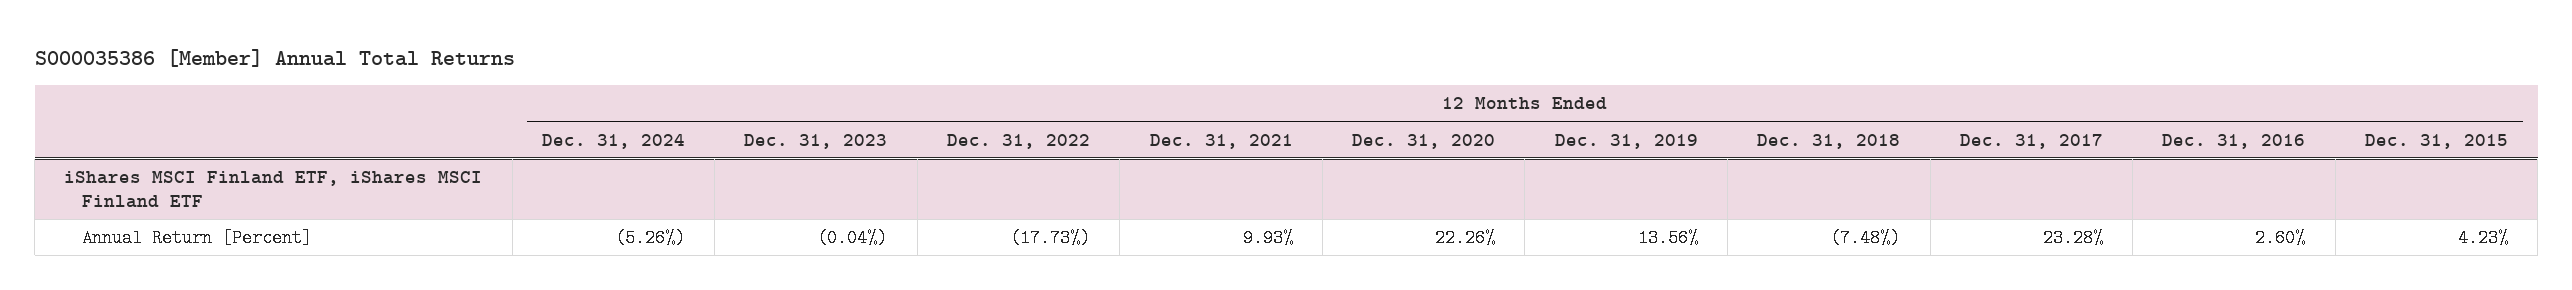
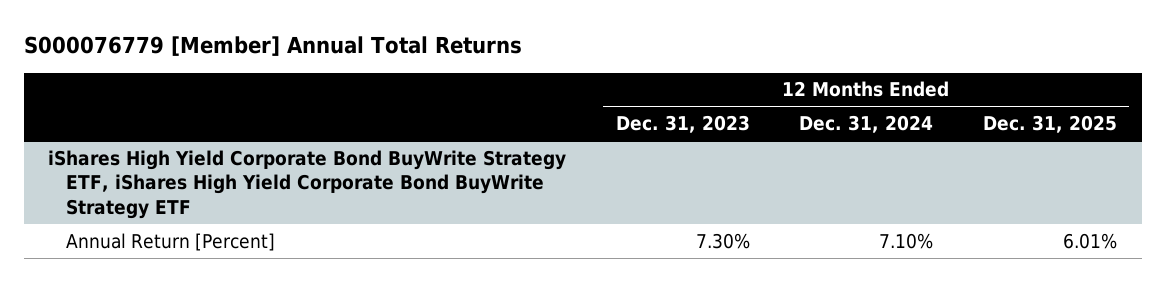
[34,49,515,68] S000035386 [Member] Annual Total Returns -> [23,36,522,57] S000076779 [Member] Annual Total Returns
[947,133,1091,149] Dec. 31, 2022 -> none
[1149,133,1293,149] Dec. 31, 2021 -> none
[1352,133,1496,149] Dec. 31, 2020 -> none
[1554,133,1698,149] Dec. 31, 2019 -> none
[1757,133,1901,149] Dec. 31, 2018 -> none
[1959,133,2103,149] Dec. 31, 2017 -> none
[2162,133,2306,149] Dec. 31, 2016 -> none
[2365,133,2509,149] Dec. 31, 2015 -> none
none -> [982,115,1117,134] Dec. 31, 2025
[64,171,483,209] iShares MSCI Finland ETF, iShares MSCI Finland ETF -> none
none -> [48,149,567,219] iShares High Yield Corporate Bond BuyWrite Strategy ETF, iShares High Yield Corporate Bond BuyWrite Strategy ETF
[614,229,685,248] (5.26%) -> [879,232,934,249] 7.10%
[817,229,888,248] (0.04%) -> [695,232,750,249] 7.30%

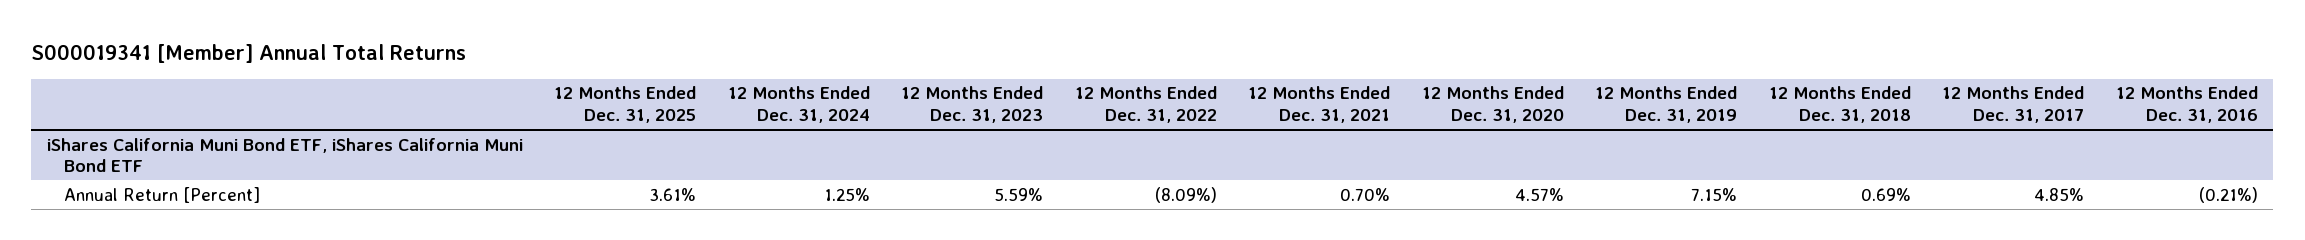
[23,36,522,57] S000076779 [Member] Annual Total Returns -> [31,44,467,64] S000019341 [Member] Annual Total Returns
none -> [1074,86,1217,123] 12 Months Ended Dec. 31, 2022
none -> [1248,86,1391,123] 12 Months Ended Dec. 31, 2021
none -> [1421,86,1564,123] 12 Months Ended Dec. 31, 2020
none -> [1595,86,1738,123] 12 Months Ended Dec. 31, 2019
none -> [1768,86,1911,123] 12 Months Ended Dec. 31, 2018
none -> [1942,86,2085,123] 12 Months Ended Dec. 31, 2017
none -> [2115,86,2258,123] 12 Months Ended Dec. 31, 2016
[48,149,567,219] iShares High Yield Corporate Bond BuyWrite Strategy ETF, iShares High Yield Corporate Bond BuyWrite Strategy ETF -> none
none -> [47,137,524,173] iShares California Muni Bond ETF, iShares California Muni Bond ETF
[695,232,750,249] 7.30% -> [994,187,1044,201] 5.59%
[879,232,934,249] 7.10% -> [823,187,870,201] 1.25%
[1062,232,1117,249] 6.01% -> [649,187,697,201] 3.61%

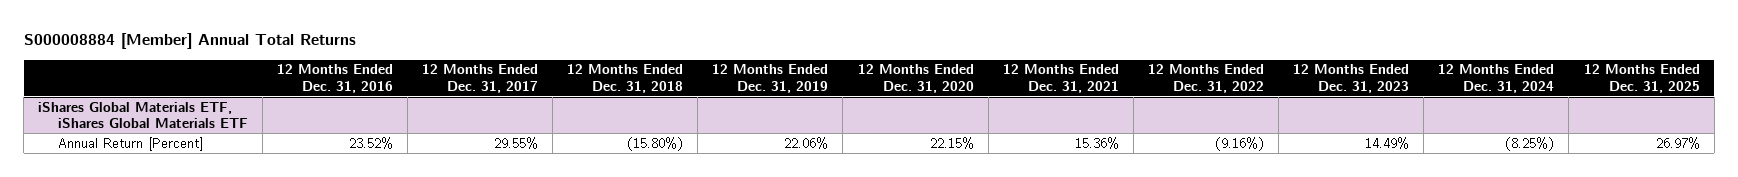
[31,44,467,64] S000019341 [Member] Annual Total Returns -> [23,33,356,50] S000008884 [Member] Annual Total Returns
[47,137,524,173] iShares California Muni Bond ETF, iShares California Muni Bond ETF -> none
none -> [38,101,248,128] iShares Global Materials ETF, iShares Global Materials ETF
[649,187,697,201] 3.61% -> [1655,136,1700,149] 26.97%
[823,187,870,201] 1.25% -> [1505,136,1555,151] (8.25%)
[994,187,1044,201] 5.59% -> [1365,136,1410,149] 14.49%
[1154,186,1217,203] (8.09%) -> [1214,136,1264,151] (9.16%)
[1340,187,1391,201] 0.70% -> [1074,136,1119,149] 15.36%
[1514,187,1564,201] 4.57% -> [929,136,974,149] 22.15%
[1691,187,1738,201] 7.15% -> [784,136,829,149] 22.06%
[1860,187,1911,201] 0.69% -> [627,136,684,151] (15.80%)
[2034,187,2085,201] 4.85% -> [493,136,538,149] 29.55%
[2198,186,2258,203] (0.21%) -> [348,136,393,149] 23.52%

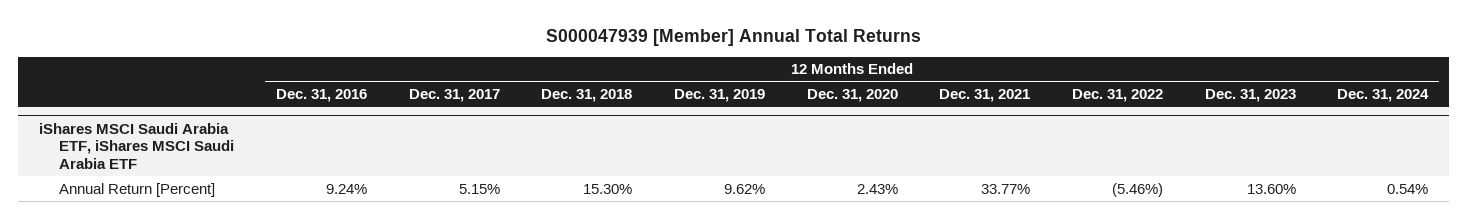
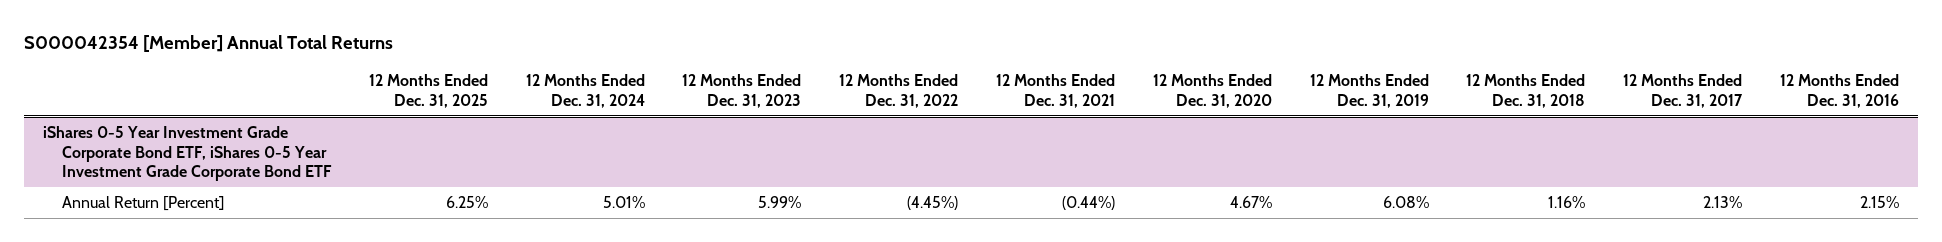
[545,28,921,46] S000047939 [Member] Annual Total Returns -> [24,34,394,52] S000042354 [Member] Annual Total Returns
none -> [368,74,488,108] 12 Months Ended Dec. 31, 2025
[38,122,235,170] iShares MSCI Saudi Arabia ETF, iShares MSCI Saudi Arabia ETF -> none
none -> [43,126,332,182] iShares 0-5 Year Investment Grade Corporate Bond ETF, iShares 0-5 Year Investment Grade Corporate Bond ETF
[325,183,367,194] 9.24% -> [1860,196,1900,209] 2.15%
[458,183,500,194] 5.15% -> [1703,196,1743,209] 2.13%
[583,183,633,194] 15.30% -> [1548,196,1586,209] 1.16%
[723,183,765,194] 9.62% -> [1382,196,1429,209] 6.08%
[856,183,898,194] 2.43% -> [1229,196,1272,209] 4.67%
[981,183,1031,194] 33.77% -> [1061,196,1115,211] (0.44%)
[1111,182,1163,197] (5.46%) -> [907,196,959,211] (4.45%)
[1246,183,1296,194] 13.60% -> [758,196,802,209] 5.99%
[1387,183,1429,194] 0.54% -> [602,196,645,209] 5.01%

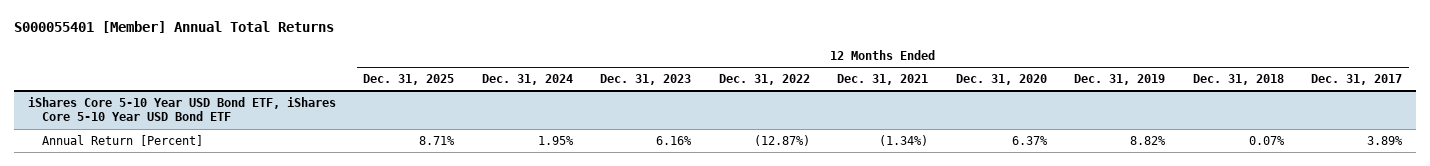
[24,34,394,52] S000042354 [Member] Annual Total Returns -> [14,21,335,34] S000055401 [Member] Annual Total Returns
[1780,74,1900,108] 12 Months Ended Dec. 31, 2016 -> none
[43,126,332,182] iShares 0-5 Year Investment Grade Corporate Bond ETF, iShares 0-5 Year Investment Grade Corporate Bond ETF -> none
none -> [27,96,336,122] iShares Core 5-10 Year USD Bond ETF, iShares Core 5-10 Year USD Bond ETF
[445,196,488,209] 6.25% -> [419,135,456,145] 8.71%
[602,196,645,209] 5.01% -> [537,135,574,145] 1.95%
[758,196,802,209] 5.99% -> [656,135,693,145] 6.16%
[907,196,959,211] (4.45%) -> [753,134,810,146] (12.87%)
[1061,196,1115,211] (0.44%) -> [879,134,929,146] (1.34%)
[1229,196,1272,209] 4.67% -> [1011,135,1048,145] 6.37%
[1382,196,1429,209] 6.08% -> [1130,135,1167,145] 8.82%
[1548,196,1586,209] 1.16% -> [1248,135,1285,145] 0.07%
[1703,196,1743,209] 2.13% -> [1366,135,1403,145] 3.89%

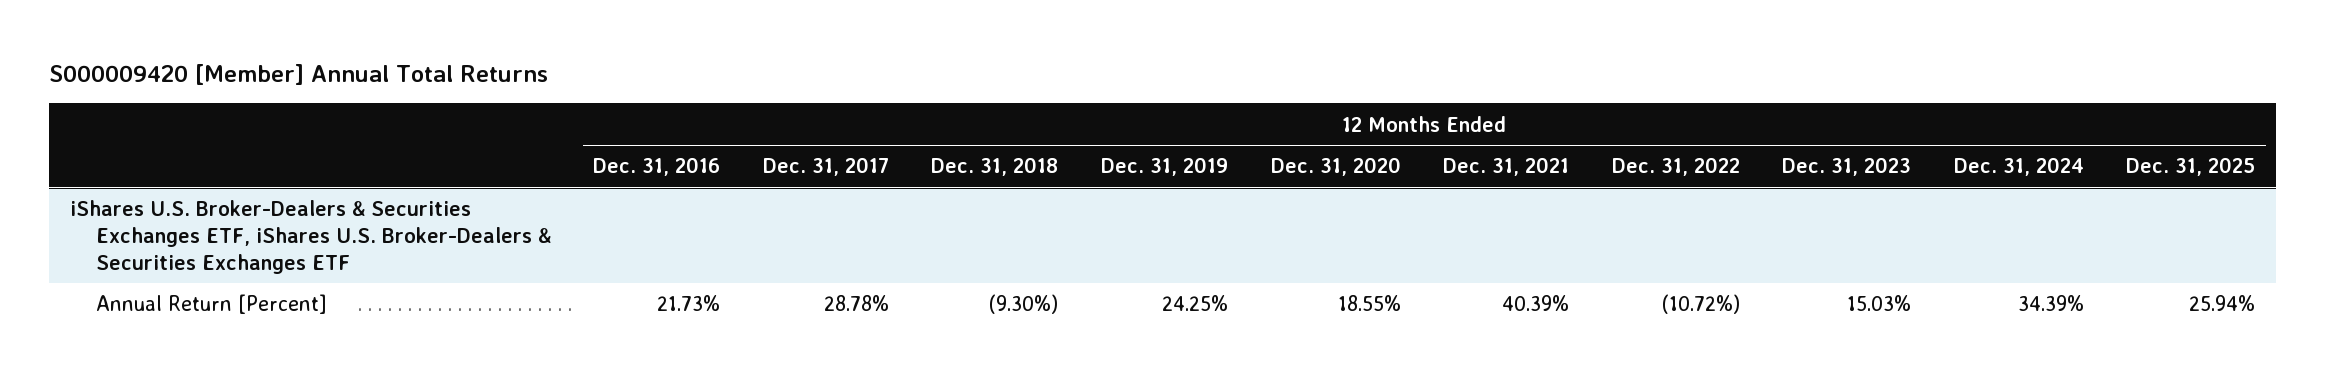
[14,21,335,34] S000055401 [Member] Annual Total Returns -> [48,64,548,86] S000009420 [Member] Annual Total Returns
none -> [593,157,721,177] Dec. 31, 2016
[27,96,336,122] iShares Core 5-10 Year USD Bond ETF, iShares Core 5-10 Year USD Bond ETF -> none
none -> [70,200,551,274] iShares U.S. Broker-Dealers & Securities Exchanges ETF, iShares U.S. Broker-Dealers & Securities Exchanges ETF
[419,135,456,145] 8.71% -> [2189,295,2256,312] 25.94%
[537,135,574,145] 1.95% -> [2017,295,2084,312] 34.39%
[656,135,693,145] 6.16% -> [1847,295,1912,312] 15.03%
[753,134,810,146] (12.87%) -> [1661,294,1740,315] (10.72%)
[879,134,929,146] (1.34%) -> [1502,295,1570,312] 40.39%
[1011,135,1048,145] 6.37% -> [1337,295,1401,312] 18.55%
[1130,135,1167,145] 8.82% -> [1161,295,1228,312] 24.25%
[1248,135,1285,145] 0.07% -> [989,294,1059,315] (9.30%)
[1366,135,1403,145] 3.89% -> [823,295,889,312] 28.78%

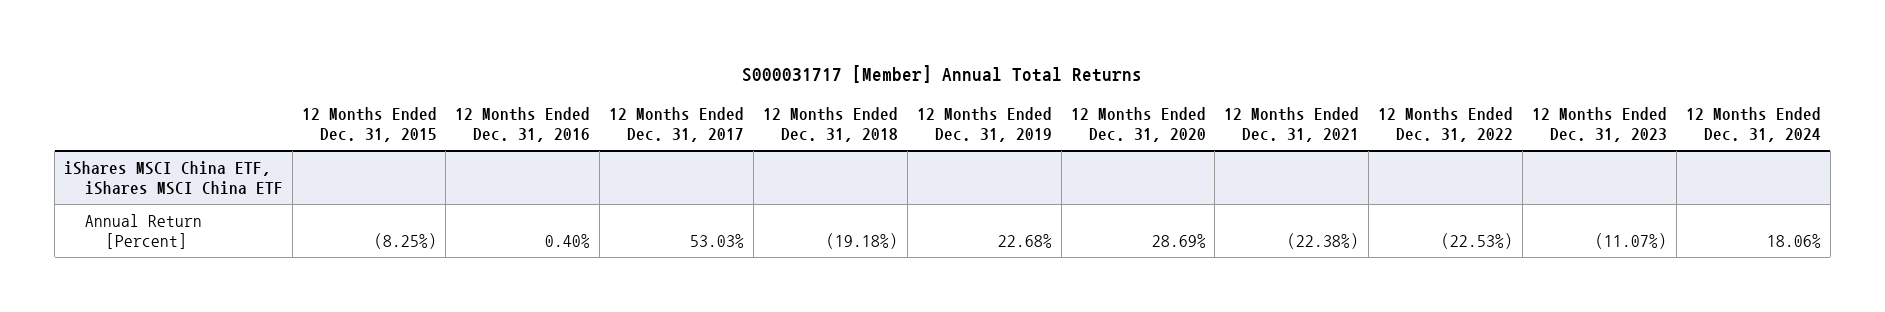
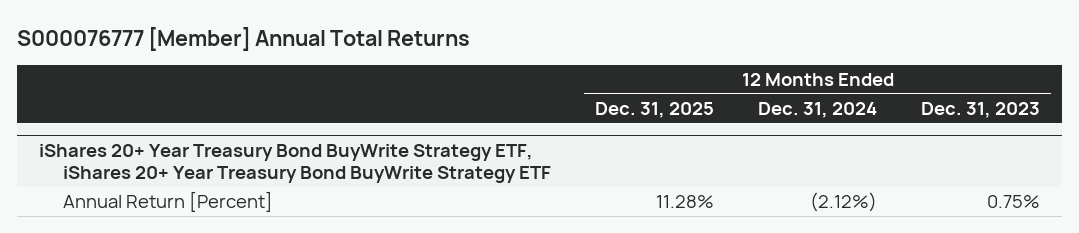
[742,65,1143,84] S000031717 [Member] Annual Total Returns -> [17,27,471,52] S000076777 [Member] Annual Total Returns
[301,106,437,143] 12 Months Ended Dec. 31, 2015 -> none
[455,106,591,143] 12 Months Ended Dec. 31, 2016 -> none
[609,106,745,143] 12 Months Ended Dec. 31, 2017 -> none
[762,106,898,143] 12 Months Ended Dec. 31, 2018 -> none
[916,106,1052,143] 12 Months Ended Dec. 31, 2019 -> none
[1070,106,1206,143] 12 Months Ended Dec. 31, 2020 -> none
[1224,106,1360,143] 12 Months Ended Dec. 31, 2021 -> none
[1378,106,1514,143] 12 Months Ended Dec. 31, 2022 -> none
none -> [595,102,715,119] Dec. 31, 2025
[63,160,283,196] iShares MSCI China ETF, iShares MSCI China ETF -> none
none -> [39,143,552,184] iShares 20+ Year Treasury Bond BuyWrite Strategy ETF, iShares 20+ Year Treasury Bond BuyWrite Strategy ETF
[1594,233,1667,250] (11.07%) -> [986,195,1040,209] 0.75%
[1766,234,1821,249] 18.06% -> [810,192,878,213] (2.12%)

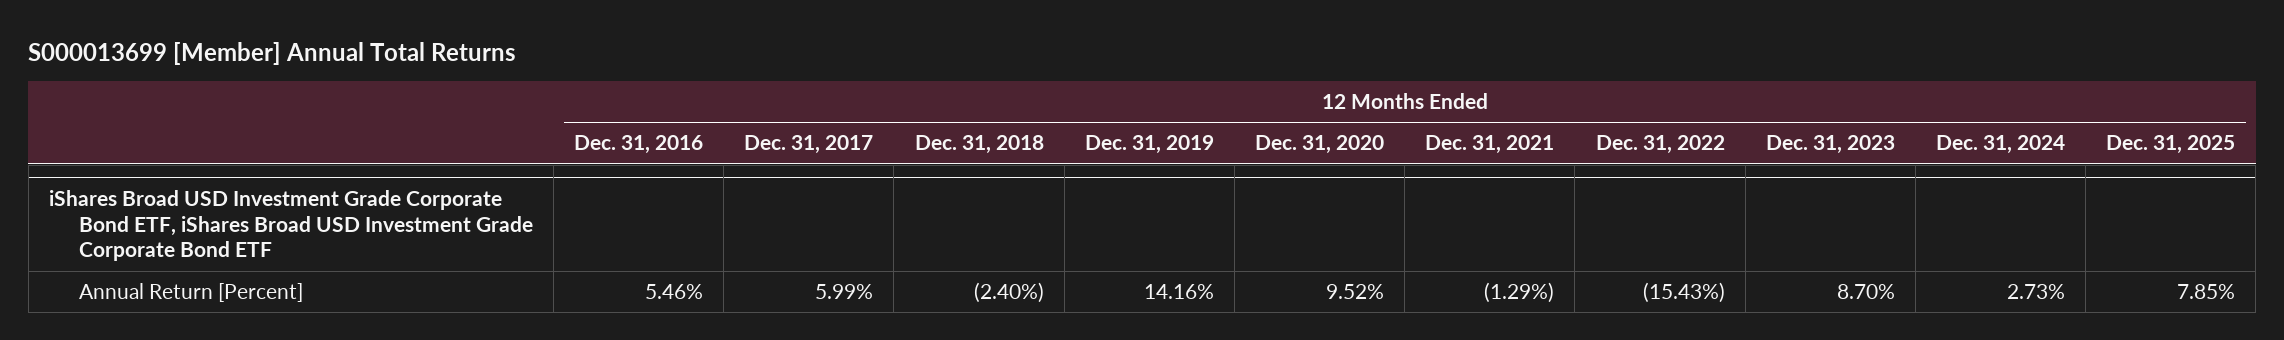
[17,27,471,52] S000076777 [Member] Annual Total Returns -> [28,41,517,65] S000013699 [Member] Annual Total Returns
none -> [573,135,703,155] Dec. 31, 2016
none -> [744,135,874,155] Dec. 31, 2017
none -> [914,135,1044,155] Dec. 31, 2018
none -> [1084,135,1214,155] Dec. 31, 2019
none -> [1255,135,1385,155] Dec. 31, 2020
none -> [1425,135,1555,155] Dec. 31, 2021
none -> [1595,135,1725,155] Dec. 31, 2022
[39,143,552,184] iShares 20+ Year Treasury Bond BuyWrite Strategy ETF, iShares 20+ Year Treasury Bond BuyWrite Strategy ETF -> none
none -> [49,189,533,262] iShares Broad USD Investment Grade Corporate Bond ETF, iShares Broad USD Investment Grade Corporate Bond ETF
[656,195,715,209] 11.28% -> [2177,284,2236,300] 7.85%
[810,192,878,213] (2.12%) -> [2007,284,2066,300] 2.73%
[986,195,1040,209] 0.75% -> [1836,284,1895,300] 8.70%

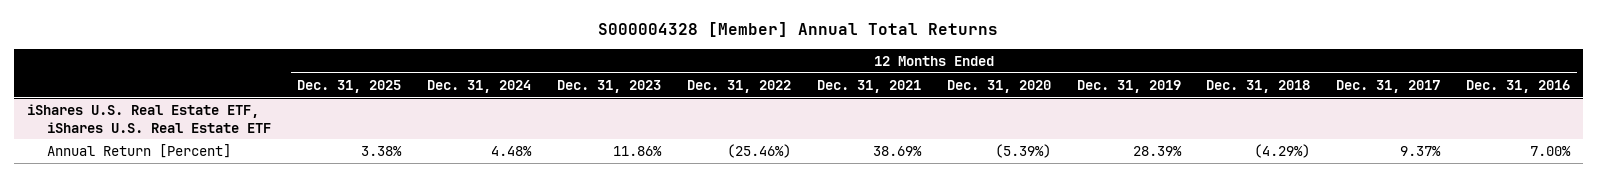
[28,41,517,65] S000013699 [Member] Annual Total Returns -> [598,22,999,38] S000004328 [Member] Annual Total Returns
[49,189,533,262] iShares Broad USD Investment Grade Corporate Bond ETF, iShares Broad USD Investment Grade Corporate Bond ETF -> none
none -> [26,103,272,133] iShares U.S. Real Estate ETF, iShares U.S. Real Estate ETF
[644,284,703,300] 5.46% -> [1530,145,1572,156] 7.00%
[815,284,874,300] 5.99% -> [1400,145,1442,156] 9.37%
[973,282,1044,304] (2.40%) -> [1254,143,1311,158] (4.29%)
[1143,284,1214,300] 14.16% -> [1132,145,1182,156] 28.39%
[1326,284,1385,300] 9.52% -> [994,143,1051,158] (5.39%)
[1484,282,1555,304] (1.29%) -> [872,145,922,156] 38.69%
[1642,282,1725,304] (15.43%) -> [726,143,791,158] (25.46%)
[1836,284,1895,300] 8.70% -> [612,145,662,156] 11.86%
[2007,284,2066,300] 2.73% -> [491,145,533,156] 4.48%
[2177,284,2236,300] 7.85% -> [361,145,403,156] 3.38%

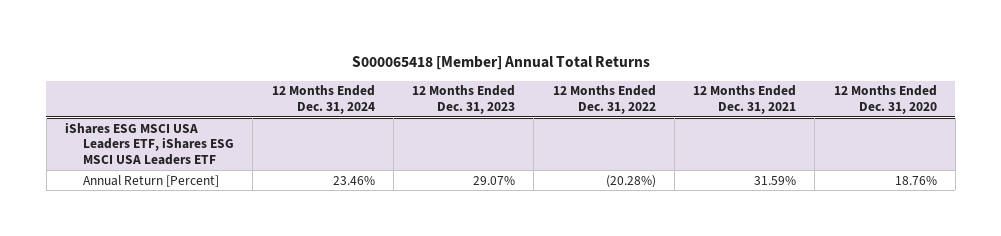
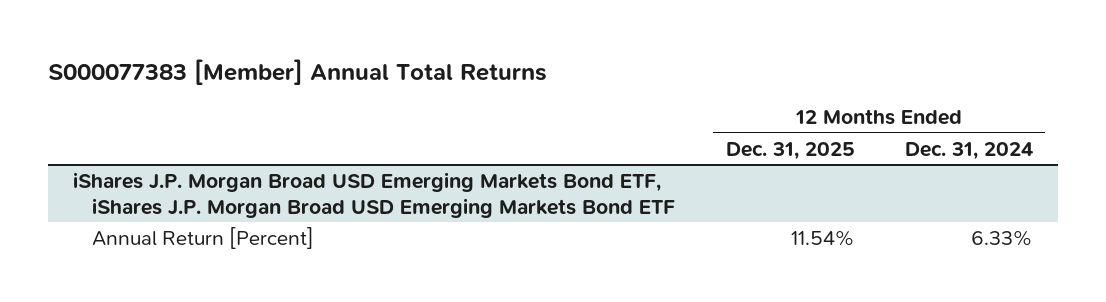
[351,56,650,71] S000065418 [Member] Annual Total Returns -> [47,58,547,85] S000077383 [Member] Annual Total Returns
[412,85,516,114] 12 Months Ended Dec. 31, 2023 -> none
[552,85,656,114] 12 Months Ended Dec. 31, 2022 -> none
[693,85,797,114] 12 Months Ended Dec. 31, 2021 -> none
[833,85,937,114] 12 Months Ended Dec. 31, 2020 -> none
none -> [725,141,855,160] Dec. 31, 2025
[64,121,235,166] iShares ESG MSCI USA Leaders ETF, iShares ESG MSCI USA Leaders ETF -> none
none -> [72,172,676,218] iShares J.P. Morgan Broad USD Emerging Markets Bond ETF, iShares J.P. Morgan Broad USD Emerging Markets Bond ETF
[332,175,375,185] 23.46% -> [970,230,1033,247] 6.33%

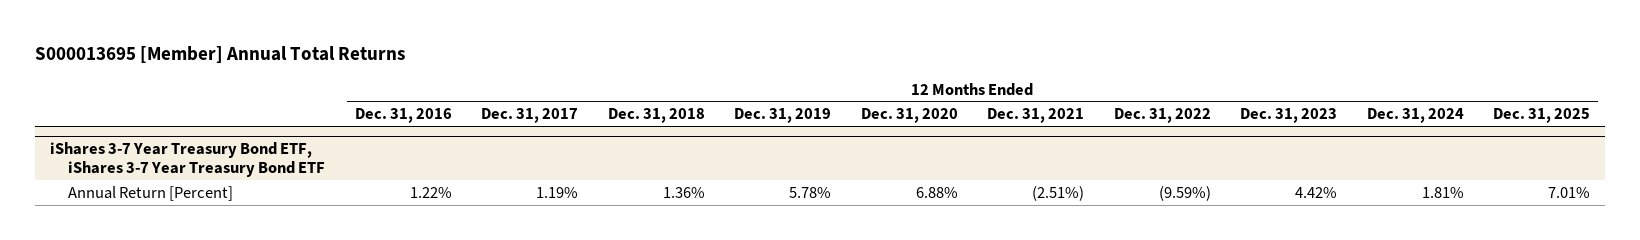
[47,58,547,85] S000077383 [Member] Annual Total Returns -> [34,46,405,64] S000013695 [Member] Annual Total Returns
none -> [354,108,452,124] Dec. 31, 2016
none -> [481,108,579,124] Dec. 31, 2017
none -> [607,108,705,124] Dec. 31, 2018
none -> [734,108,832,124] Dec. 31, 2019
none -> [860,108,958,124] Dec. 31, 2020
none -> [987,108,1085,124] Dec. 31, 2021
none -> [1113,108,1211,124] Dec. 31, 2022
none -> [1240,108,1338,124] Dec. 31, 2023
[72,172,676,218] iShares J.P. Morgan Broad USD Emerging Markets Bond ETF, iShares J.P. Morgan Broad USD Emerging Markets Bond ETF -> none
none -> [49,142,326,178] iShares 3-7 Year Treasury Bond ETF, iShares 3-7 Year Treasury Bond ETF
[790,230,855,247] 11.54% -> [1548,186,1591,198] 7.01%
[970,230,1033,247] 6.33% -> [1421,186,1464,198] 1.81%

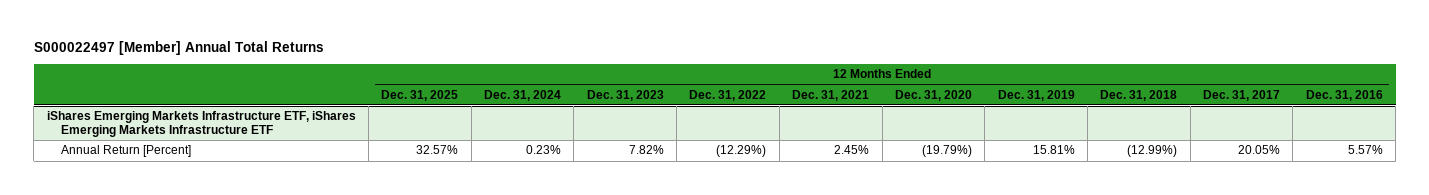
[34,46,405,64] S000013695 [Member] Annual Total Returns -> [33,41,324,56] S000022497 [Member] Annual Total Returns
[49,142,326,178] iShares 3-7 Year Treasury Bond ETF, iShares 3-7 Year Treasury Bond ETF -> none
none -> [46,111,356,138] iShares Emerging Markets Infrastructure ETF, iShares Emerging Markets Infrastructure ETF
[409,186,452,198] 1.22% -> [1347,145,1383,155] 5.57%
[536,186,579,198] 1.19% -> [1238,145,1281,155] 20.05%
[662,186,705,198] 1.36% -> [1127,145,1178,158] (12.99%)
[789,186,832,198] 5.78% -> [1032,145,1075,155] 15.81%
[915,186,958,198] 6.88% -> [921,145,972,158] (19.79%)
[1032,185,1085,201] (2.51%) -> [834,145,870,155] 2.45%
[1158,185,1211,201] (9.59%) -> [716,145,767,158] (12.29%)
[1295,186,1338,198] 4.42% -> [628,145,664,155] 7.82%
[1421,186,1464,198] 1.81% -> [526,145,562,155] 0.23%
[1548,186,1591,198] 7.01% -> [416,145,459,155] 32.57%

